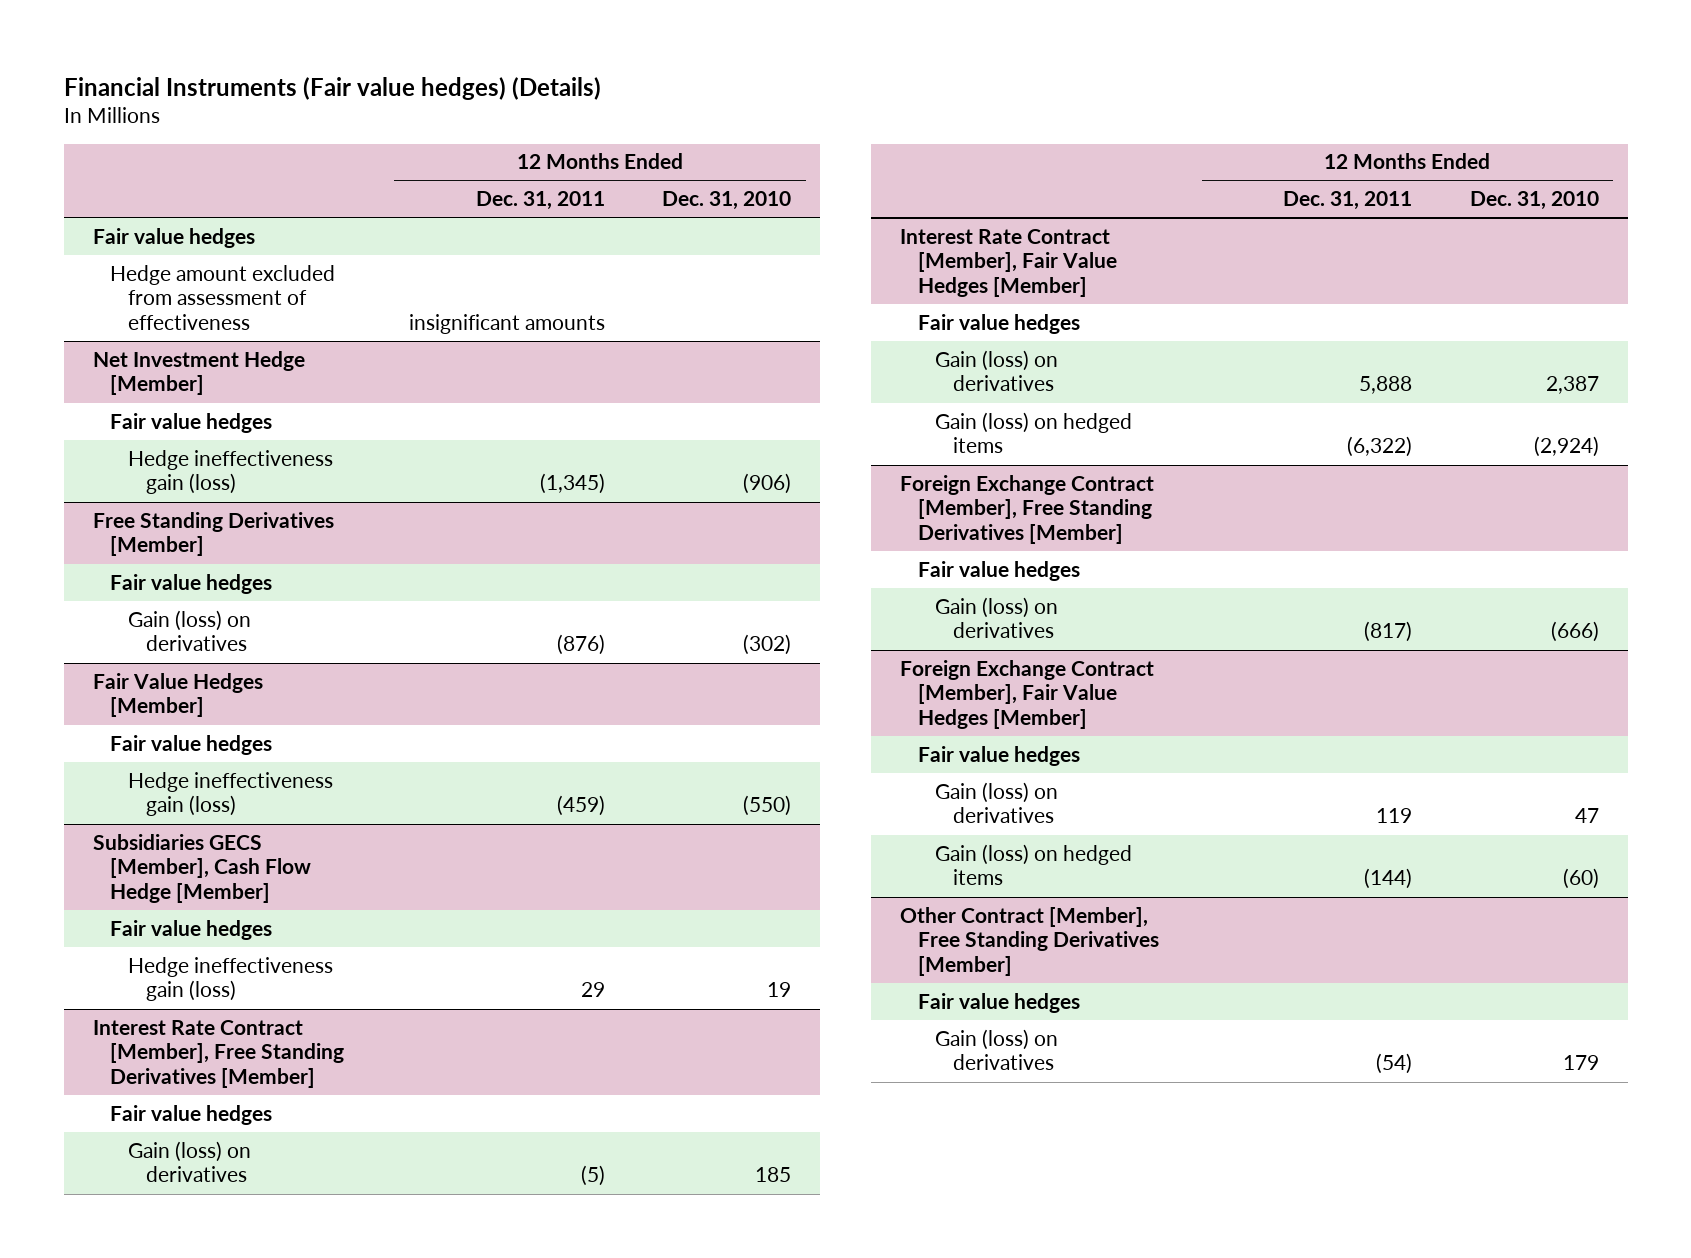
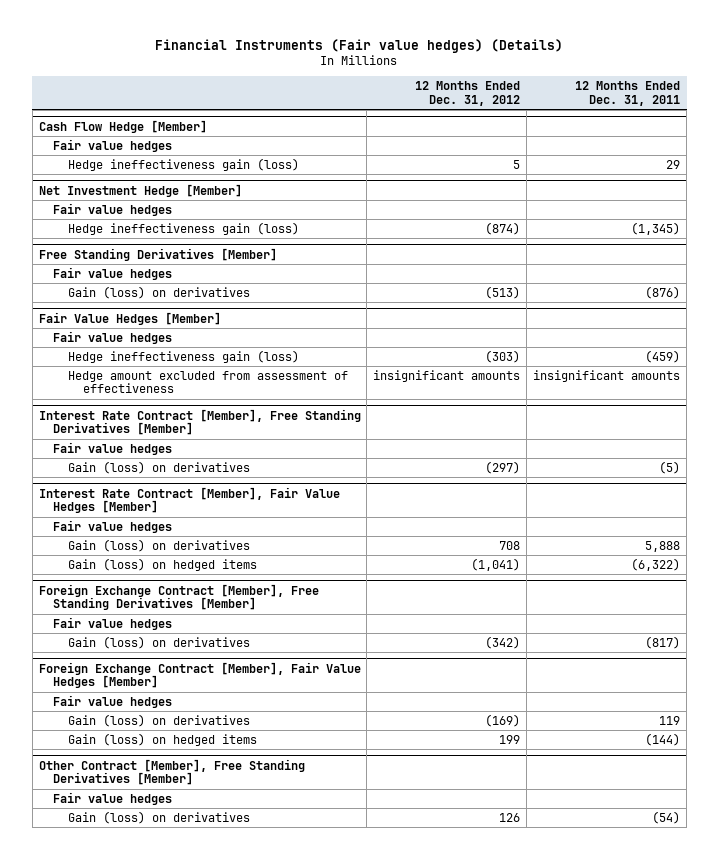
[662,191,792,211] Dec. 31, 2010 -> none
none -> [415,81,521,106] 12 Months Ended Dec. 31, 2012
none -> [38,119,207,133] Cash Flow Hedge [Member]
[110,264,336,331] Hedge amount excluded from assessment of effectiveness -> none
none -> [67,157,299,171] Hedge ineffectiveness gain (loss)
[92,833,312,904] Subsidiaries GECS [Member], Cash Flow Hedge [Member] -> none
[110,919,273,940] Fair value hedges -> none
[127,956,333,1002] Hedge ineffectiveness gain (loss) -> none
none -> [67,370,348,394] Hedge amount excluded from assessment of effectiveness

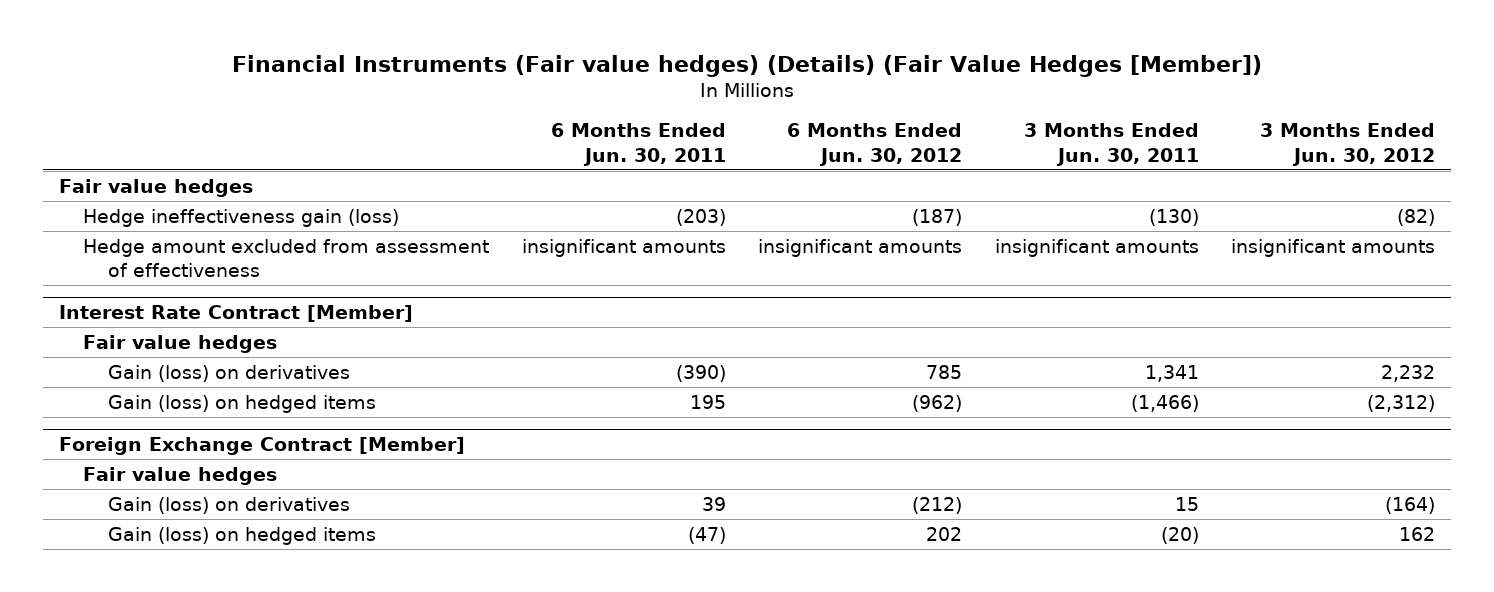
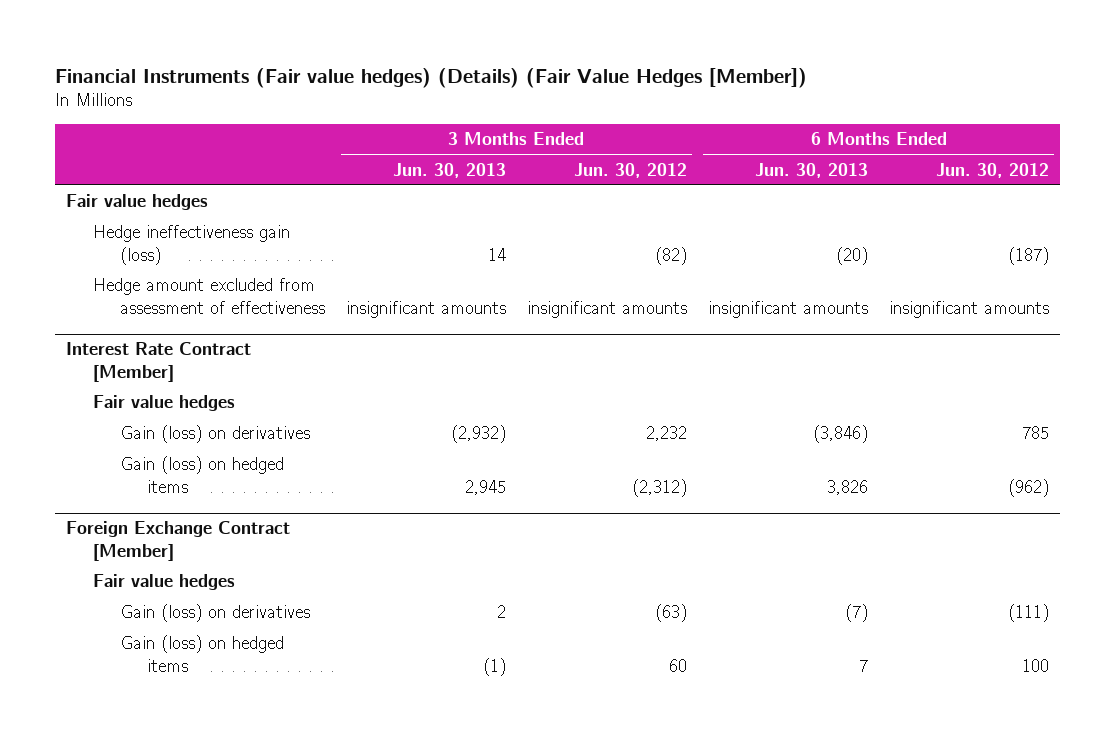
[550,123,726,166] 6 Months Ended Jun. 30, 2011 -> none
[1023,123,1199,166] 3 Months Ended Jun. 30, 2011 -> none
none -> [392,162,506,178] Jun. 30, 2013
none -> [755,162,869,178] Jun. 30, 2013
[912,496,963,514] (212) -> [1008,604,1050,623] (111)
[1384,496,1435,514] (164) -> [654,604,687,623] (63)
[926,526,963,541] 202 -> [1022,658,1050,672] 100
[1398,526,1435,541] 162 -> [668,658,687,672] 60

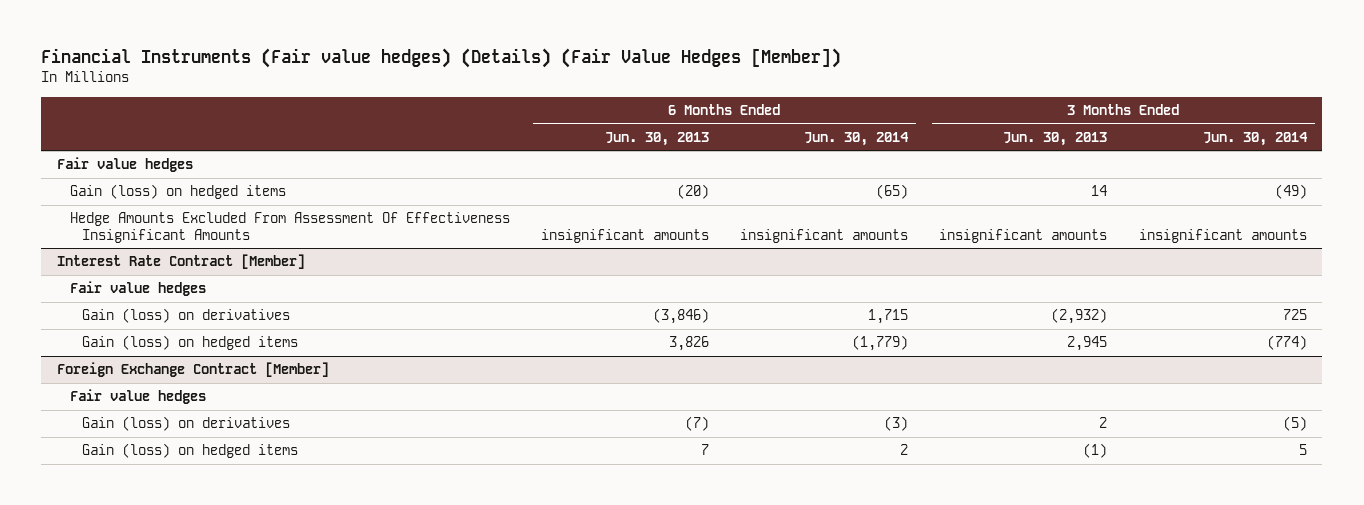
[573,162,687,178] Jun. 30, 2012 -> none
[936,162,1050,178] Jun. 30, 2012 -> none
none -> [804,131,910,146] Jun. 30, 2014
none -> [1202,131,1308,146] Jun. 30, 2014
[92,225,290,265] Hedge ineffectiveness gain (loss) -> [69,184,286,200] Gain (loss) on hedged items
[92,278,325,314] Hedge amount excluded from assessment of effectiveness -> [69,212,510,243] Hedge Amounts Excluded From Assessment Of Effectiveness Insignificant Amounts

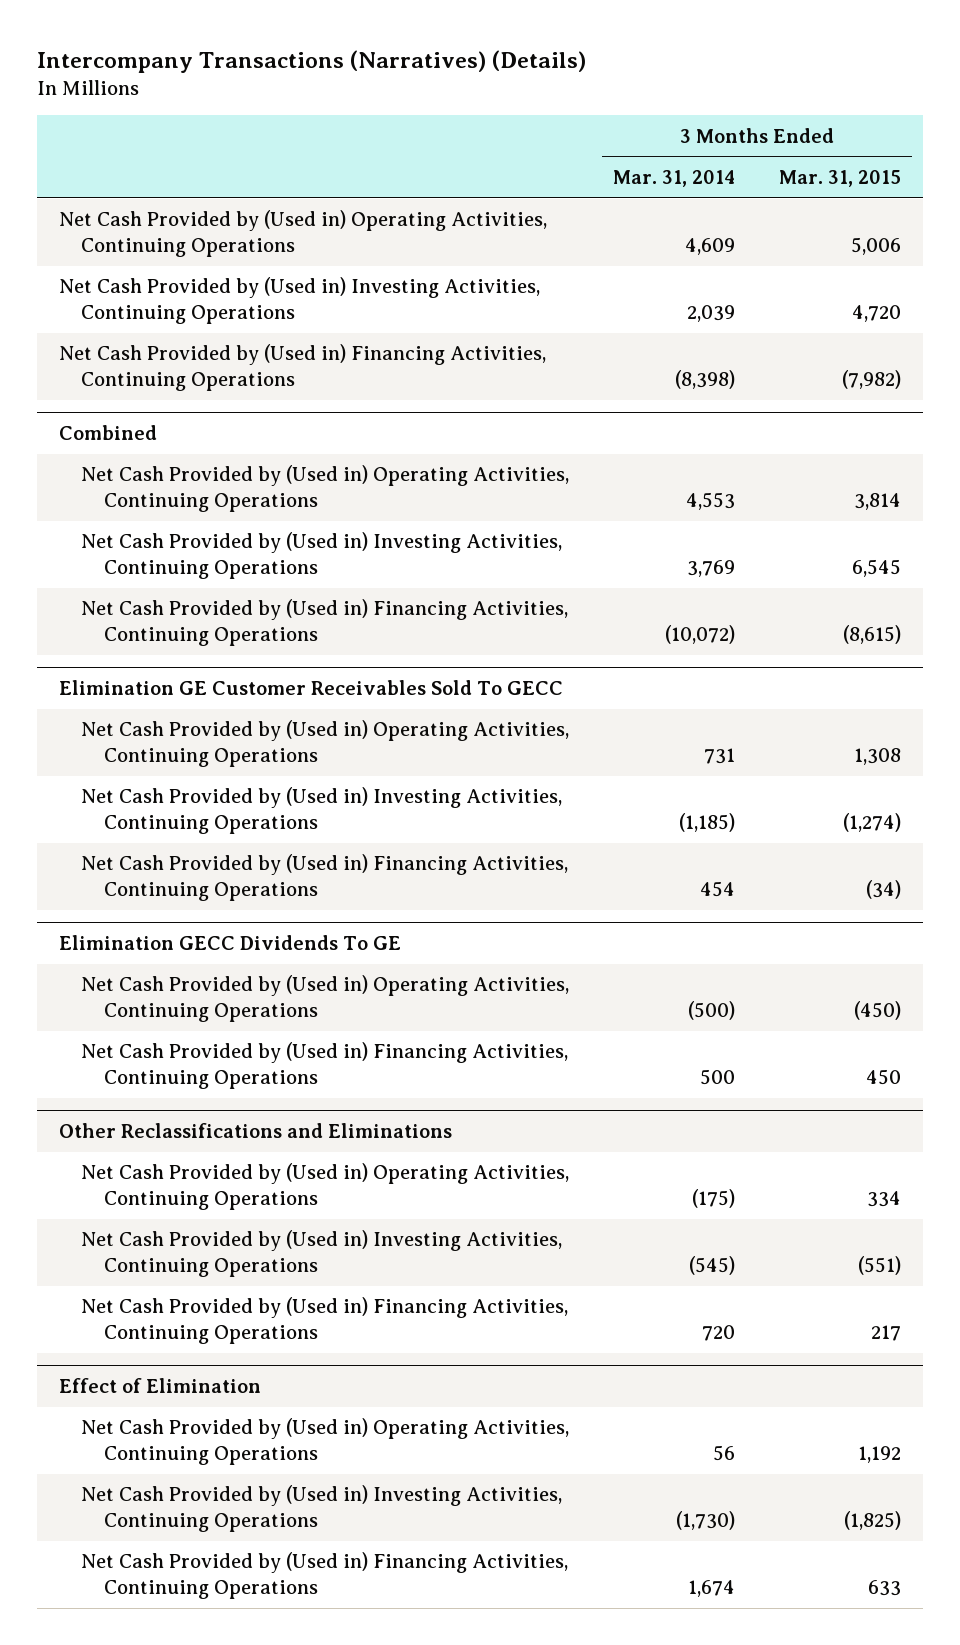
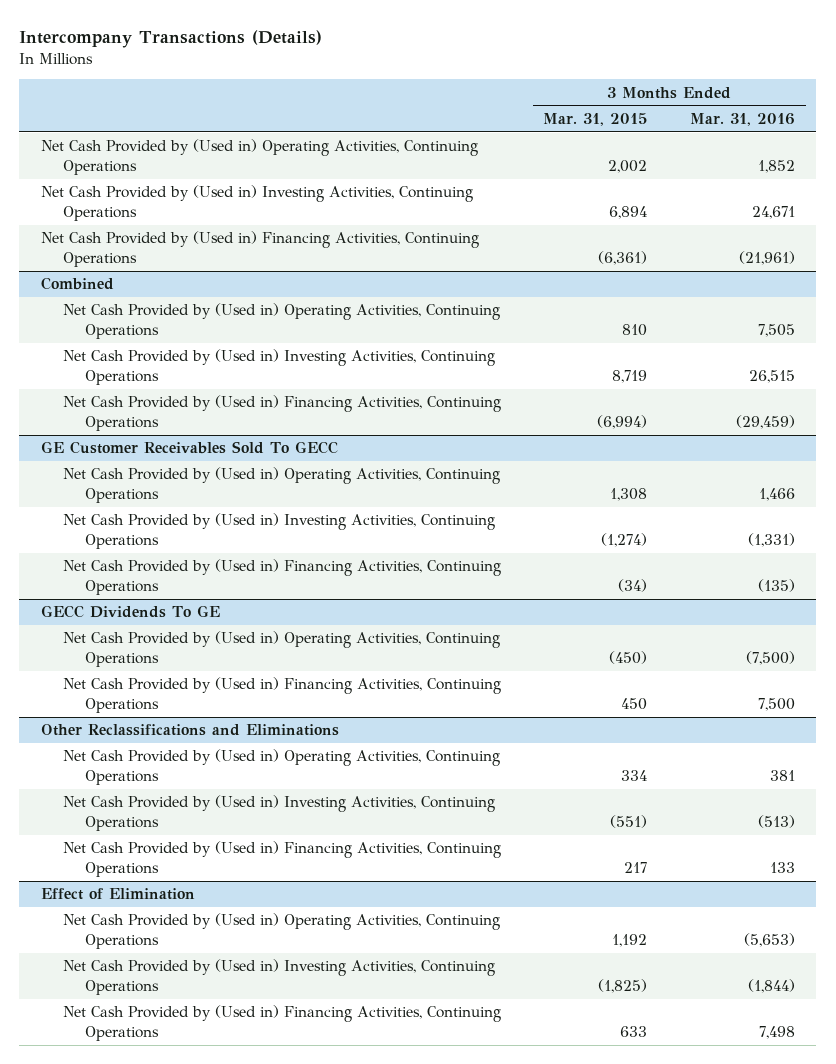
[36,50,586,74] Intercompany Transactions (Narratives) (Details) -> [19,30,323,49] Intercompany Transactions (Details)
[613,169,736,187] Mar. 31, 2014 -> none
none -> [690,113,796,127] Mar. 31, 2016
[851,237,902,256] 5,006 -> [608,160,648,174] 2,002
[852,305,902,323] 4,720 -> [609,206,648,220] 6,894
[842,370,902,390] (7,982) -> [598,251,648,266] (6,361)
[854,493,902,511] 3,814 -> [622,324,648,337] 810
[852,559,902,578] 6,545 -> [612,370,648,384] 8,719
[843,625,902,645] (8,615) -> [597,415,648,430] (6,994)
[58,680,563,696] Elimination GE Customer Receivables Sold To GECC -> [40,441,338,455] GE Customer Receivables Sold To GECC
[58,935,401,951] Elimination GECC Dividends To GE -> [40,605,220,619] GECC Dividends To GE

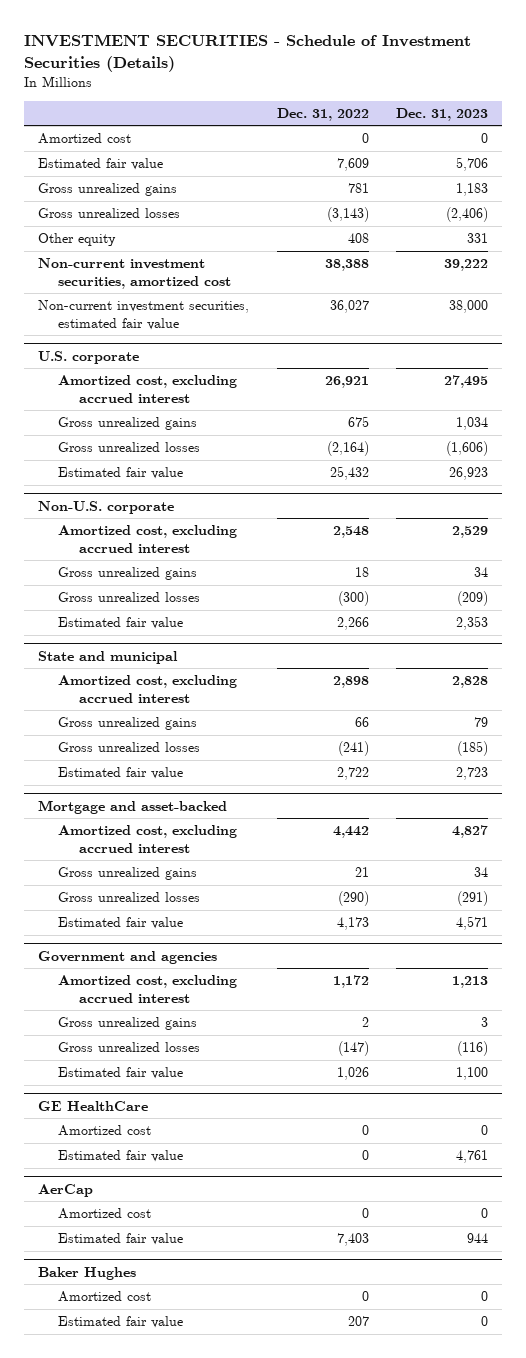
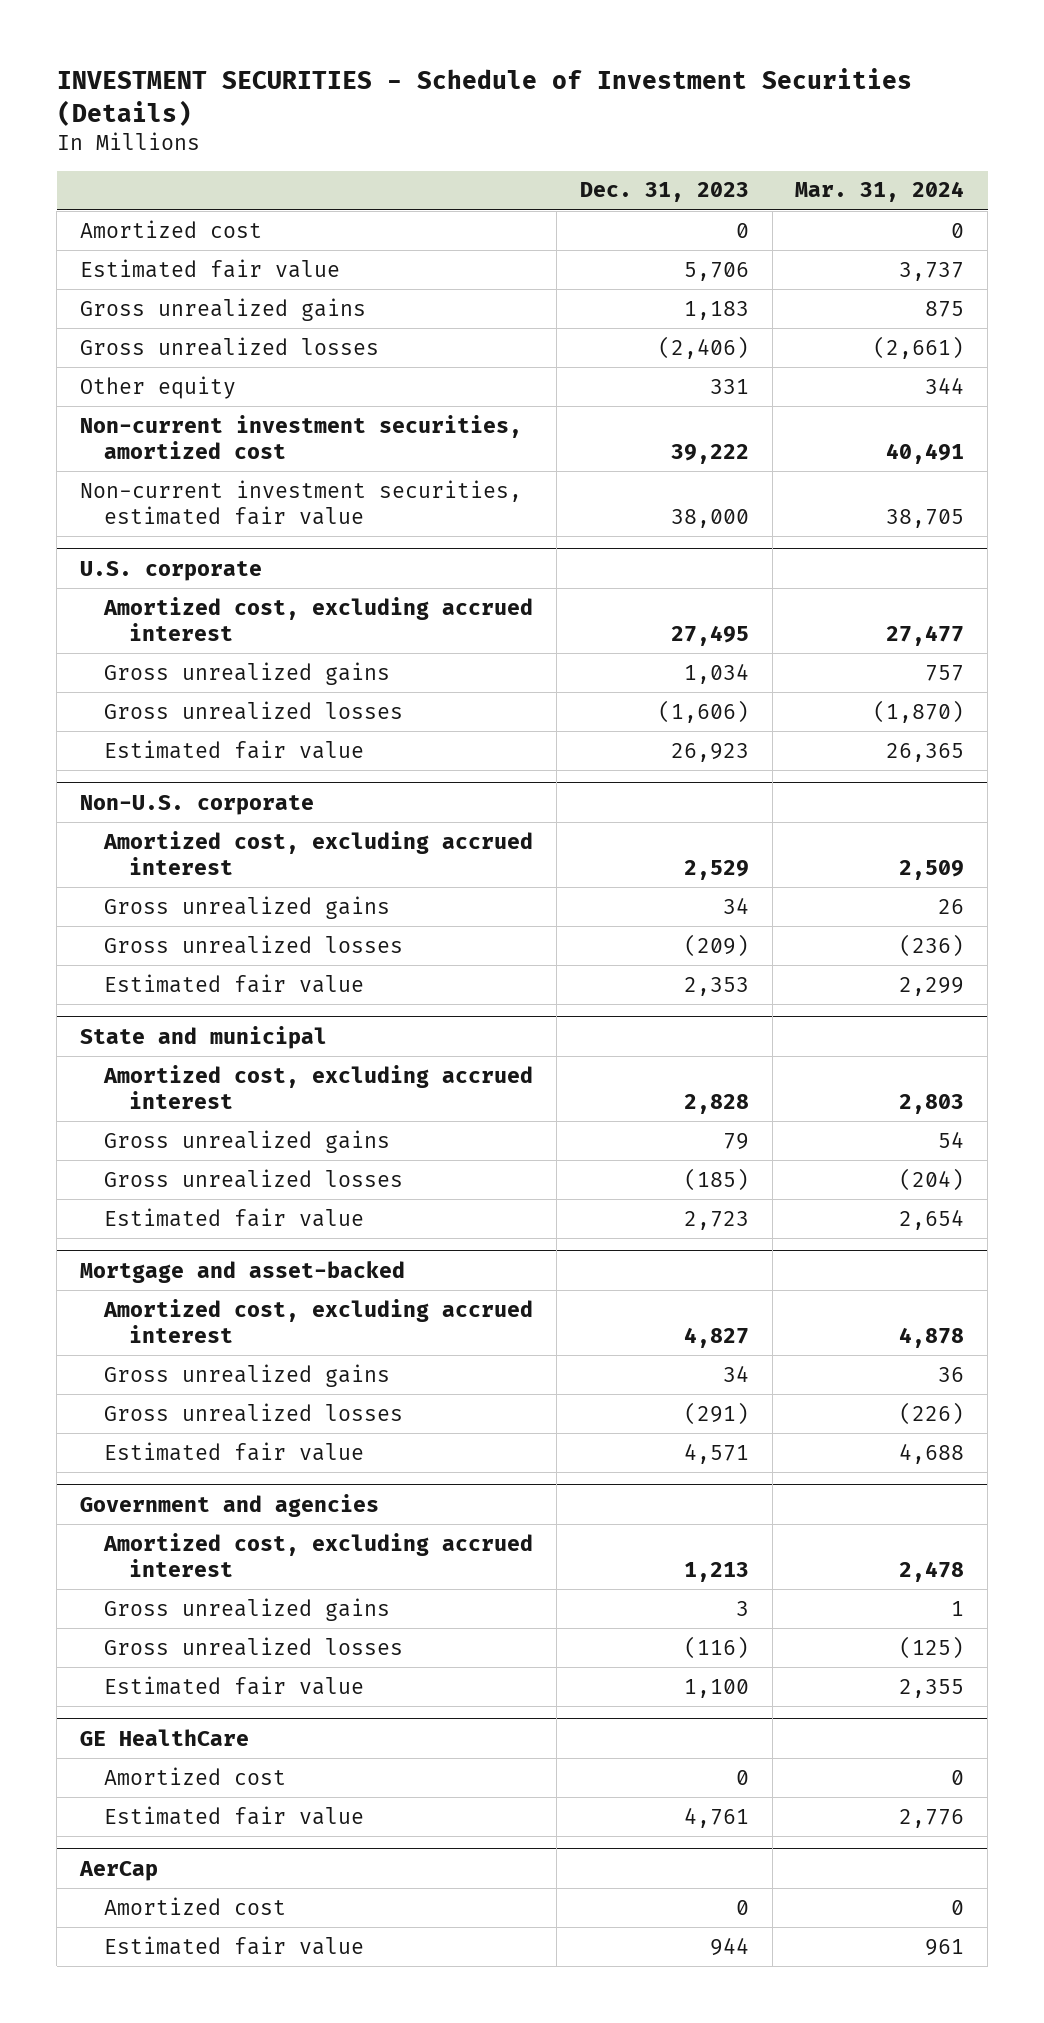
[276,107,369,121] Dec. 31, 2022 -> none
none -> [795,181,965,203] Mar. 31, 2024
[37,1266,136,1280] Baker Hughes -> none
[58,1291,152,1303] Amortized cost -> none
[58,1316,184,1329] Estimated fair value -> none

